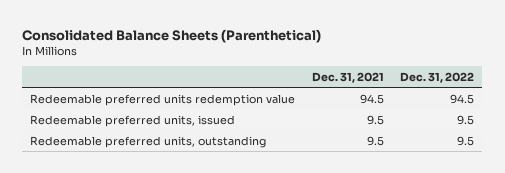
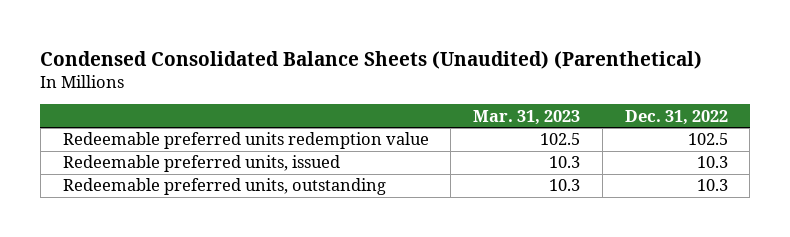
[22,28,322,43] Consolidated Balance Sheets (Parenthetical) -> [40,50,703,69] Condensed Consolidated Balance Sheets (Unaudited) (Parenthetical)
[311,71,384,83] Dec. 31, 2021 -> none
none -> [473,109,581,125] Mar. 31, 2023
[450,93,475,104] 94.5 -> [687,133,728,146] 102.5
[457,114,475,125] 9.5 -> [696,156,728,169] 10.3
[457,135,475,146] 9.5 -> [696,179,728,192] 10.3

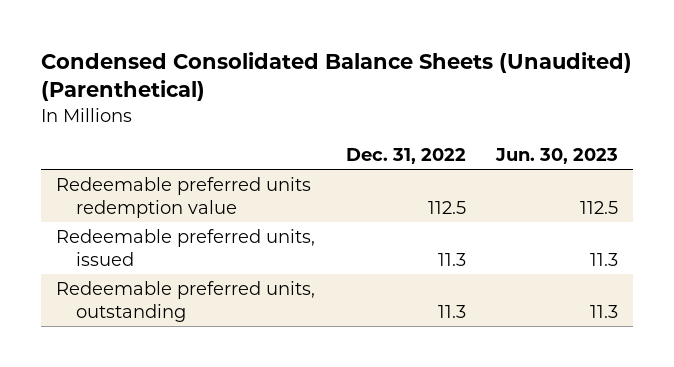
[473,109,581,125] Mar. 31, 2023 -> none
none -> [495,148,619,165] Jun. 30, 2023
[687,133,728,146] 102.5 -> [427,200,466,214] 112.5
[696,156,728,169] 10.3 -> [437,252,466,266] 11.3
[696,179,728,192] 10.3 -> [437,304,466,318] 11.3

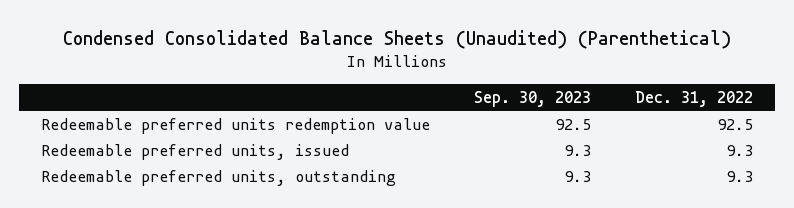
[495,148,619,165] Jun. 30, 2023 -> none
none -> [474,90,592,107] Sep. 30, 2023
[427,200,466,214] 112.5 -> [717,118,754,130] 92.5
[437,252,466,266] 11.3 -> [726,144,754,156] 9.3
[437,304,466,318] 11.3 -> [726,170,754,182] 9.3

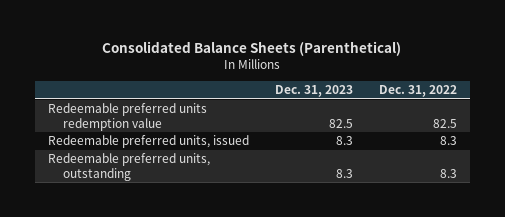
[63,30,732,50] Condensed Consolidated Balance Sheets (Unaudited) (Parenthetical) -> [102,40,402,56] Consolidated Balance Sheets (Parenthetical)
[474,90,592,107] Sep. 30, 2023 -> none
none -> [274,85,353,98] Dec. 31, 2023
[717,118,754,130] 92.5 -> [432,118,457,128] 82.5
[726,144,754,156] 9.3 -> [439,136,457,146] 8.3
[726,170,754,182] 9.3 -> [439,168,457,178] 8.3

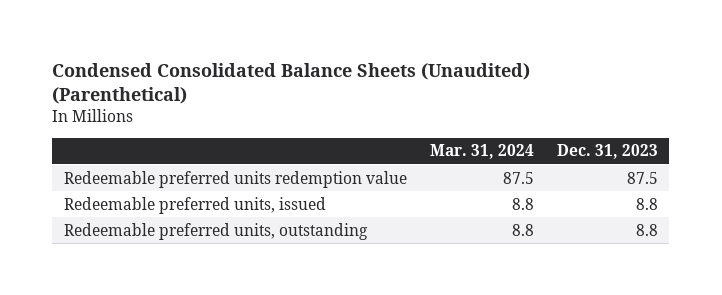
[102,40,402,56] Consolidated Balance Sheets (Parenthetical) -> [52,62,531,105] Condensed Consolidated Balance Sheets (Unaudited) (Parenthetical)
[378,85,457,98] Dec. 31, 2022 -> none
none -> [429,144,534,160] Mar. 31, 2024
[328,118,353,128] 82.5 -> [626,171,658,184] 87.5
[335,136,353,146] 8.3 -> [635,197,658,210] 8.8
[335,168,353,178] 8.3 -> [635,223,658,236] 8.8

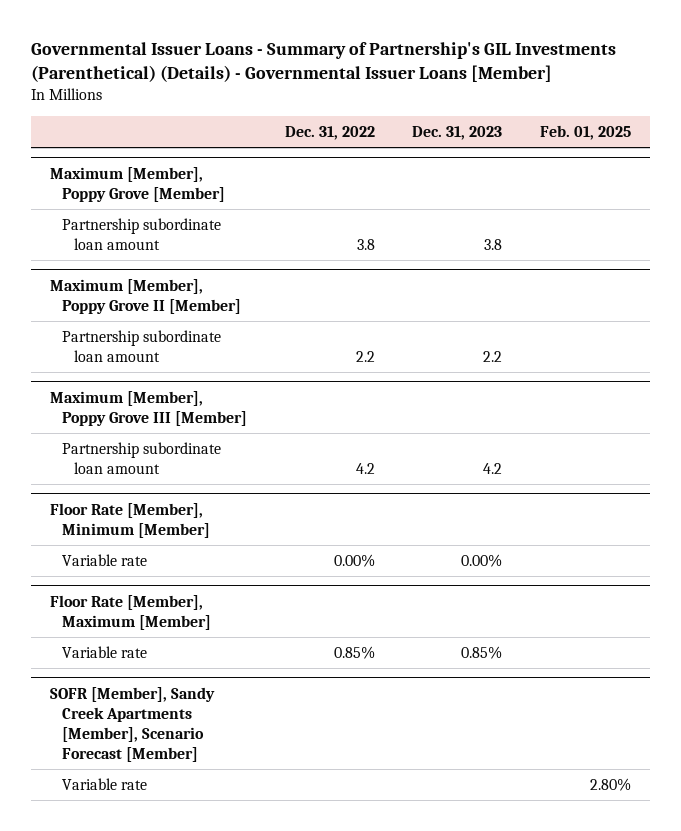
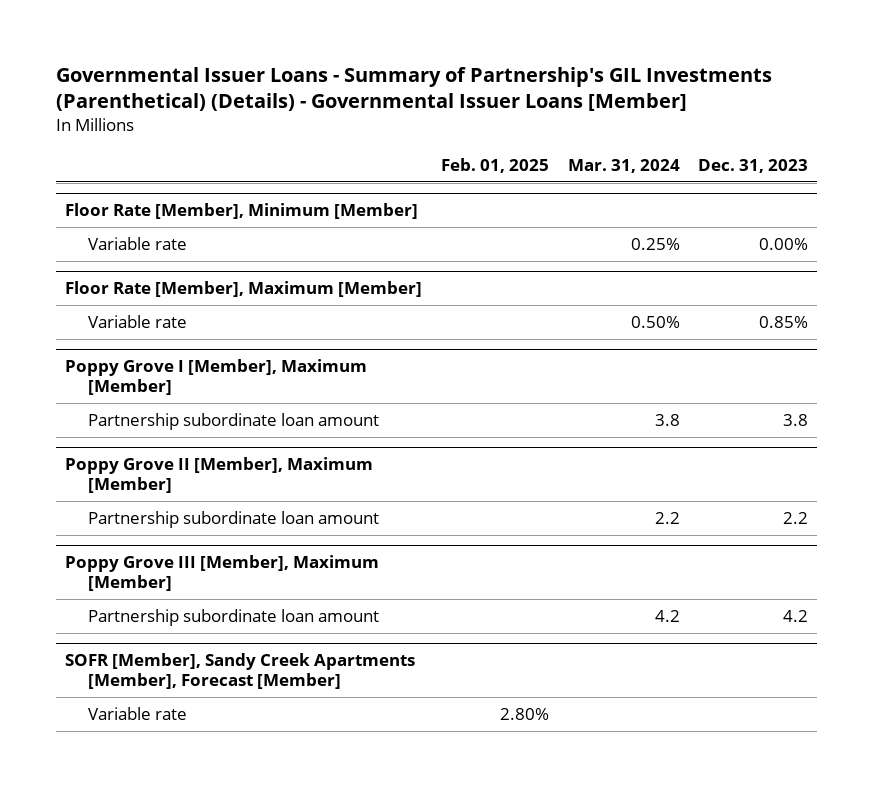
[284,125,375,140] Dec. 31, 2022 -> none
none -> [567,158,680,173] Mar. 31, 2024
[49,166,226,202] Maximum [Member], Poppy Grove [Member] -> none
[62,217,222,250] Partnership subordinate loan amount -> none
[49,278,242,314] Maximum [Member], Poppy Grove II [Member] -> none
[62,329,222,362] Partnership subordinate loan amount -> none
[49,390,248,426] Maximum [Member], Poppy Grove III [Member] -> none
[62,441,222,474] Partnership subordinate loan amount -> none
none -> [65,359,368,396] Poppy Grove I [Member], Maximum [Member]
none -> [88,412,380,430] Partnership subordinate loan amount
none -> [65,457,374,494] Poppy Grove II [Member], Maximum [Member]
none -> [88,510,380,528] Partnership subordinate loan amount
none -> [65,555,380,592] Poppy Grove III [Member], Maximum [Member]
none -> [88,608,380,626] Partnership subordinate loan amount
[49,686,215,762] SOFR [Member], Sandy Creek Apartments [Member], Scenario Forecast [Member] -> [65,653,416,690] SOFR [Member], Sandy Creek Apartments [Member], Forecast [Member]

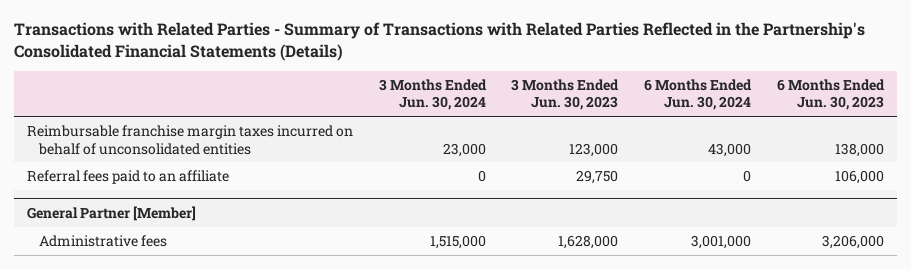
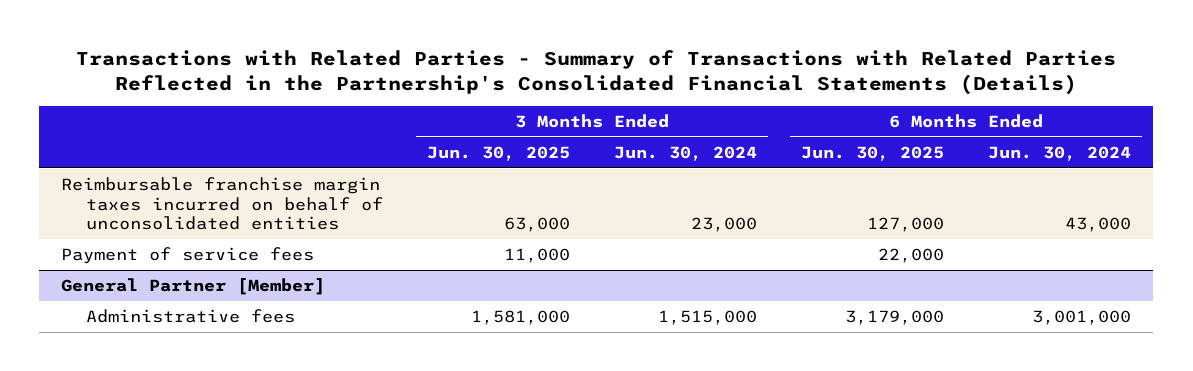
[511,78,620,111] 3 Months Ended Jun. 30, 2023 -> none
[777,78,886,111] 6 Months Ended Jun. 30, 2023 -> none
none -> [426,145,570,161] Jun. 30, 2025
none -> [801,145,945,161] Jun. 30, 2025
[26,169,229,184] Referral fees paid to an affiliate -> none
none -> [61,247,315,265] Payment of service fees

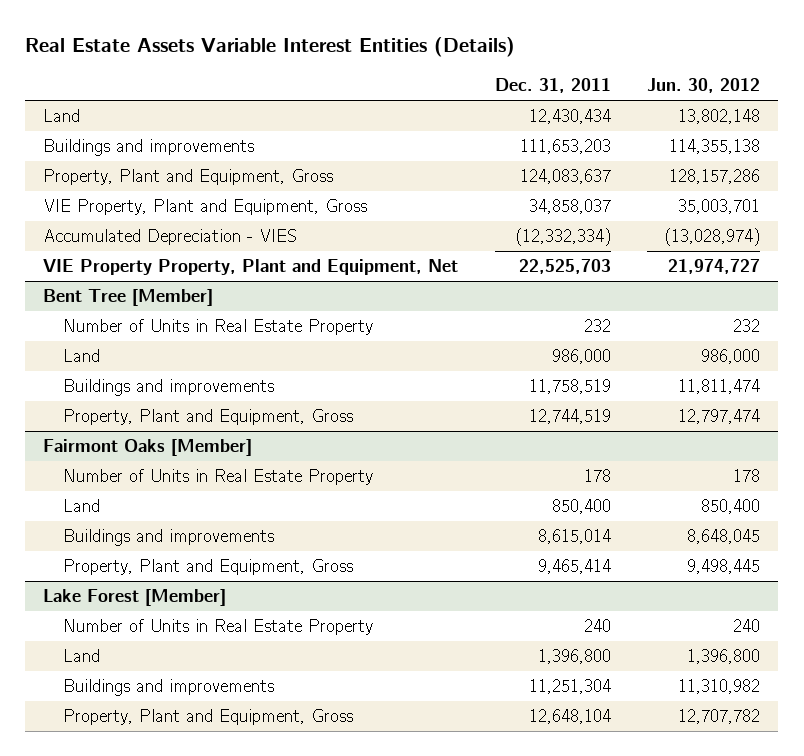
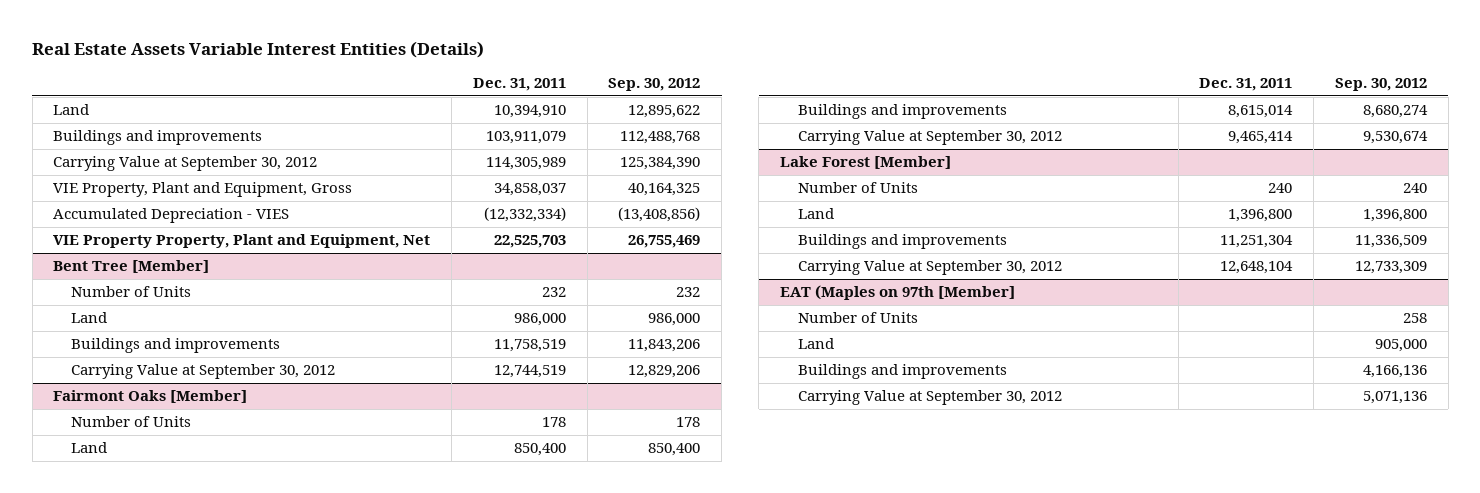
[647,78,761,94] Jun. 30, 2012 -> none
none -> [608,78,701,92] Sep. 30, 2012
[43,169,334,186] Property, Plant and Equipment, Gross -> none
[528,109,611,125] 12,430,434 -> [493,105,566,119] 10,394,910
[519,139,611,155] 111,653,203 -> [485,131,566,145] 103,911,079
none -> [53,156,318,172] Carrying Value at September 30, 2012
[63,319,374,336] Number of Units in Real Estate Property -> [71,286,192,298] Number of Units
[63,409,354,426] Property, Plant and Equipment, Gross -> [71,364,336,380] Carrying Value at September 30, 2012
[63,469,374,486] Number of Units in Real Estate Property -> [71,416,192,428] Number of Units
[63,559,354,576] Property, Plant and Equipment, Gross -> [798,130,1063,146] Carrying Value at September 30, 2012
[63,619,374,636] Number of Units in Real Estate Property -> [798,182,919,194] Number of Units
[63,709,354,726] Property, Plant and Equipment, Gross -> [798,260,1063,276] Carrying Value at September 30, 2012
none -> [779,285,1015,301] EAT (Maples on 97th [Member]
none -> [798,312,919,324] Number of Units
none -> [798,338,835,350] Land
none -> [798,364,1008,380] Buildings and improvements
none -> [798,390,1063,406] Carrying Value at September 30, 2012

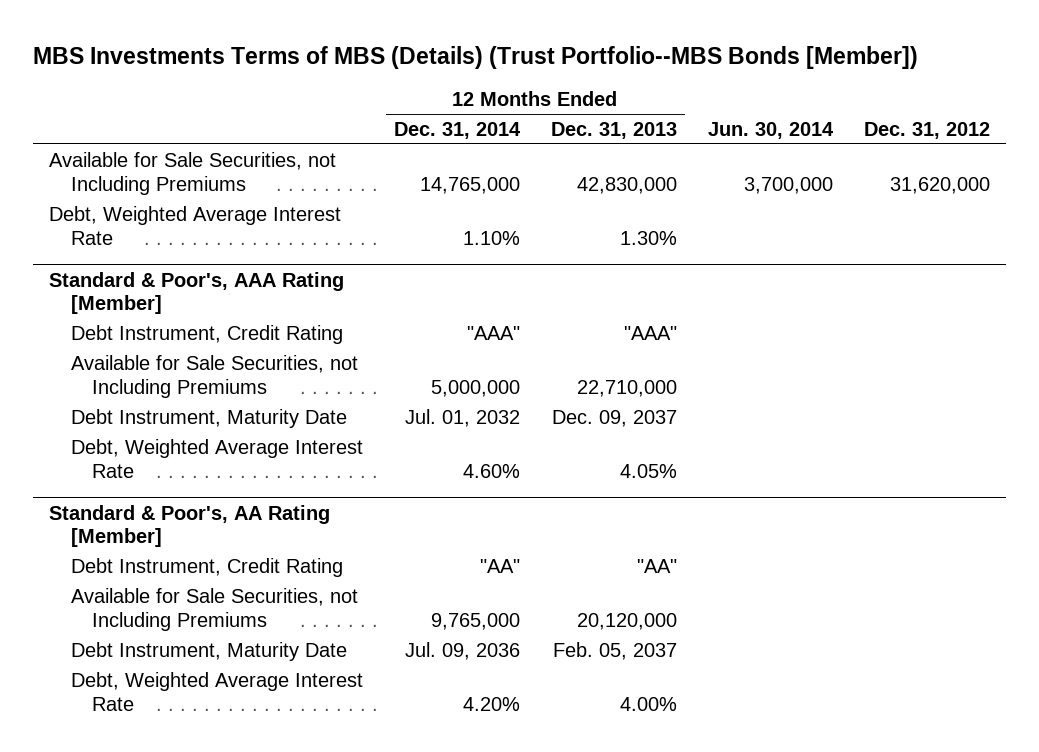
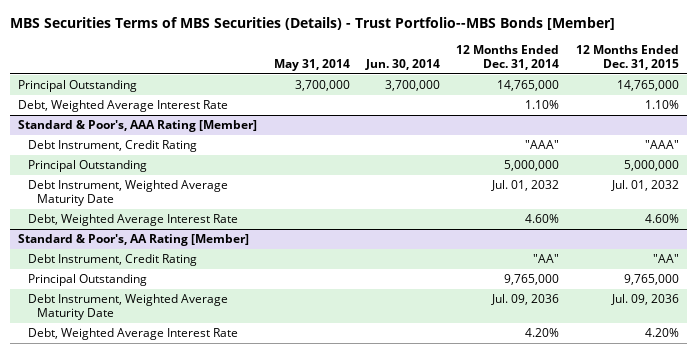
[33,46,919,70] MBS Investments Terms of MBS (Details) (Trust Portfolio--MBS Bonds [Member]) -> [10,16,616,30] MBS Securities Terms of MBS Securities (Details) - Trust Portfolio--MBS Bonds [Member]
[550,121,677,139] Dec. 31, 2013 -> none
[863,121,990,139] Dec. 31, 2012 -> none
none -> [273,58,350,71] May 31, 2014
none -> [575,44,679,70] 12 Months Ended Dec. 31, 2015
[48,151,336,195] Available for Sale Securities, not Including Premiums -> [18,80,138,93] Principal Outstanding
[70,354,358,398] Available for Sale Securities, not Including Premiums -> [27,160,147,173] Principal Outstanding
[70,408,347,428] Debt Instrument, Maturity Date -> [27,180,228,207] Debt Instrument, Weighted Average Maturity Date
[70,587,358,631] Available for Sale Securities, not Including Premiums -> [27,274,147,287] Principal Outstanding
[70,641,347,661] Debt Instrument, Maturity Date -> [27,294,228,321] Debt Instrument, Weighted Average Maturity Date

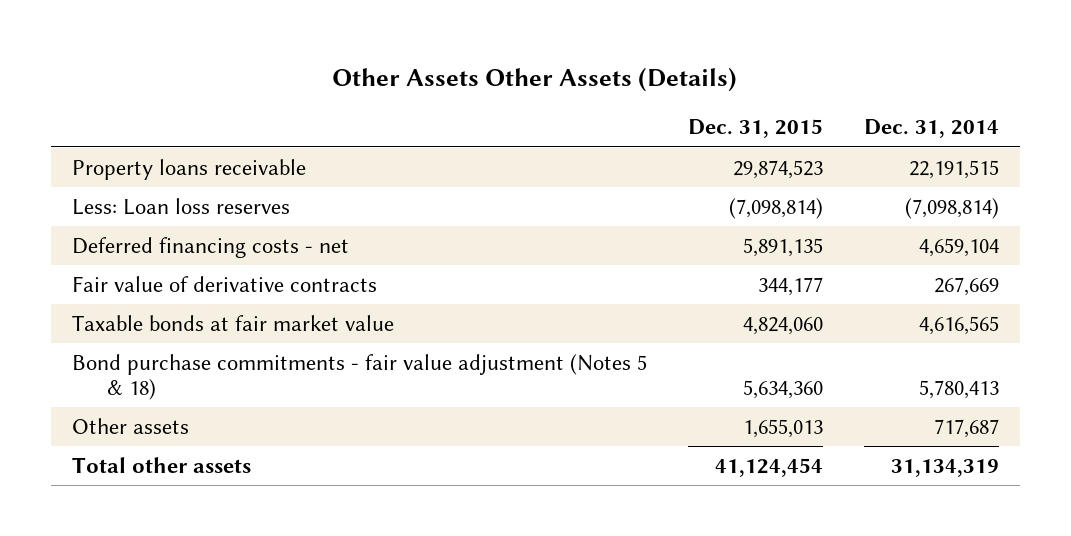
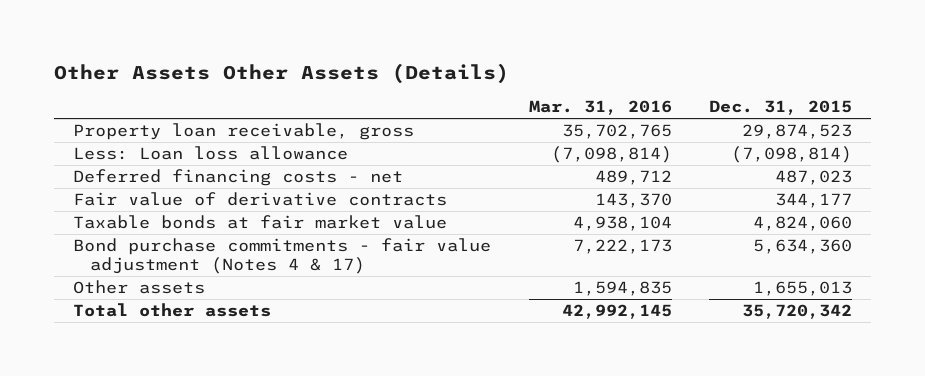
[864,119,1000,139] Dec. 31, 2014 -> none
none -> [528,100,672,116] Mar. 31, 2016
[71,158,306,180] Property loans receivable -> [72,123,414,141] Property loan receivable, gross
[71,197,290,215] Less: Loan loss reserves -> [72,146,348,161] Less: Loan loss allowance
[742,237,823,257] 5,891,135 -> [775,170,853,186] 487,023
[71,353,647,401] Bond purchase commitments - fair value adjustment (Notes 5 & 18) -> [72,238,491,274] Bond purchase commitments - fair value adjustment (Notes 4 & 17)
[714,457,823,477] 41,124,454 -> [742,304,853,320] 35,720,342

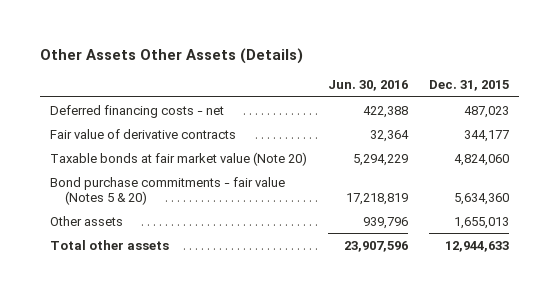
[528,100,672,116] Mar. 31, 2016 -> none
none -> [328,80,409,92] Jun. 30, 2016
[72,123,414,141] Property loan receivable, gross -> none
[72,146,348,161] Less: Loan loss allowance -> none
[72,215,447,230] Taxable bonds at fair market value -> [50,151,308,166] Taxable bonds at fair market value (Note 20)
[72,238,491,274] Bond purchase commitments - fair value adjustment (Notes 4 & 17) -> [50,176,286,205] Bond purchase commitments - fair value (Notes 5 & 20)
[742,304,853,320] 35,720,342 -> [445,240,510,252] 12,944,633

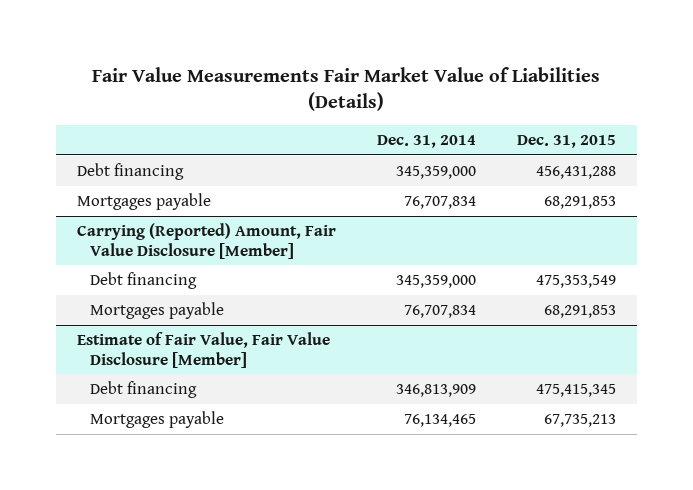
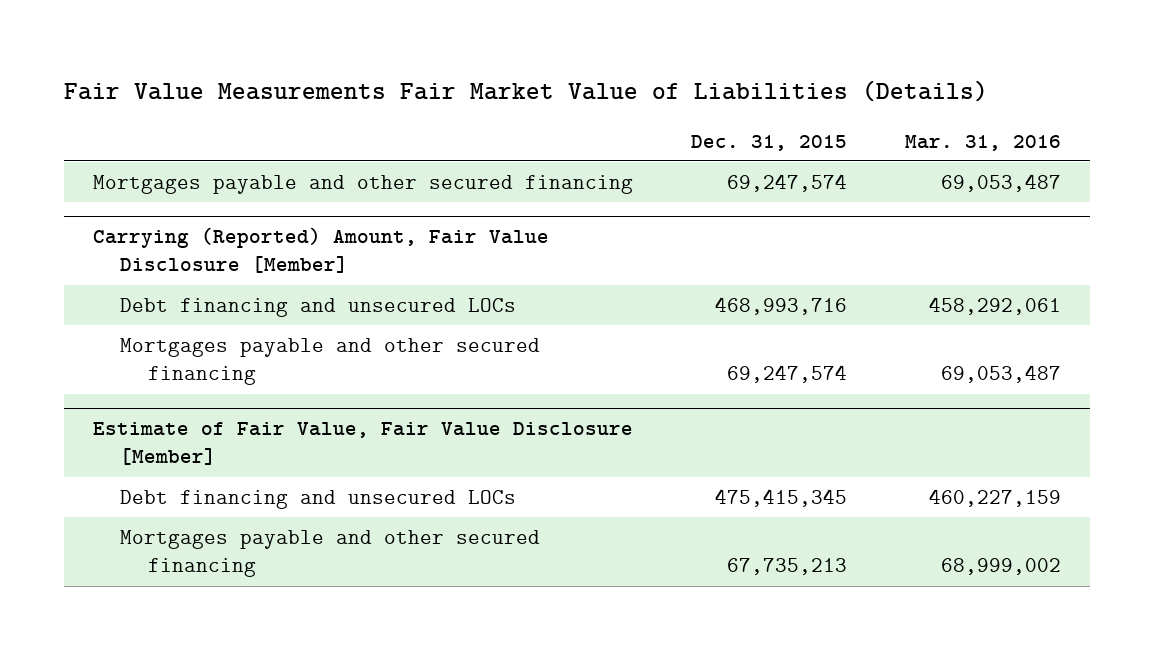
[376,135,476,149] Dec. 31, 2014 -> none
none -> [905,134,1062,151] Mar. 31, 2016
[76,163,184,181] Debt financing -> none
[76,193,211,211] Mortgages payable -> [93,174,634,194] Mortgages payable and other secured financing
[544,196,617,210] 68,291,853 -> [727,173,848,192] 69,247,574
[89,272,197,290] Debt financing -> none
none -> [120,297,517,317] Debt financing and unsecured LOCs
[89,302,224,320] Mortgages payable -> [120,337,541,386] Mortgages payable and other secured financing
[544,305,617,319] 68,291,853 -> [727,365,848,384] 69,247,574
[89,381,197,399] Debt financing -> [120,489,517,509] Debt financing and unsecured LOCs
[89,411,224,429] Mortgages payable -> [120,529,541,578] Mortgages payable and other secured financing

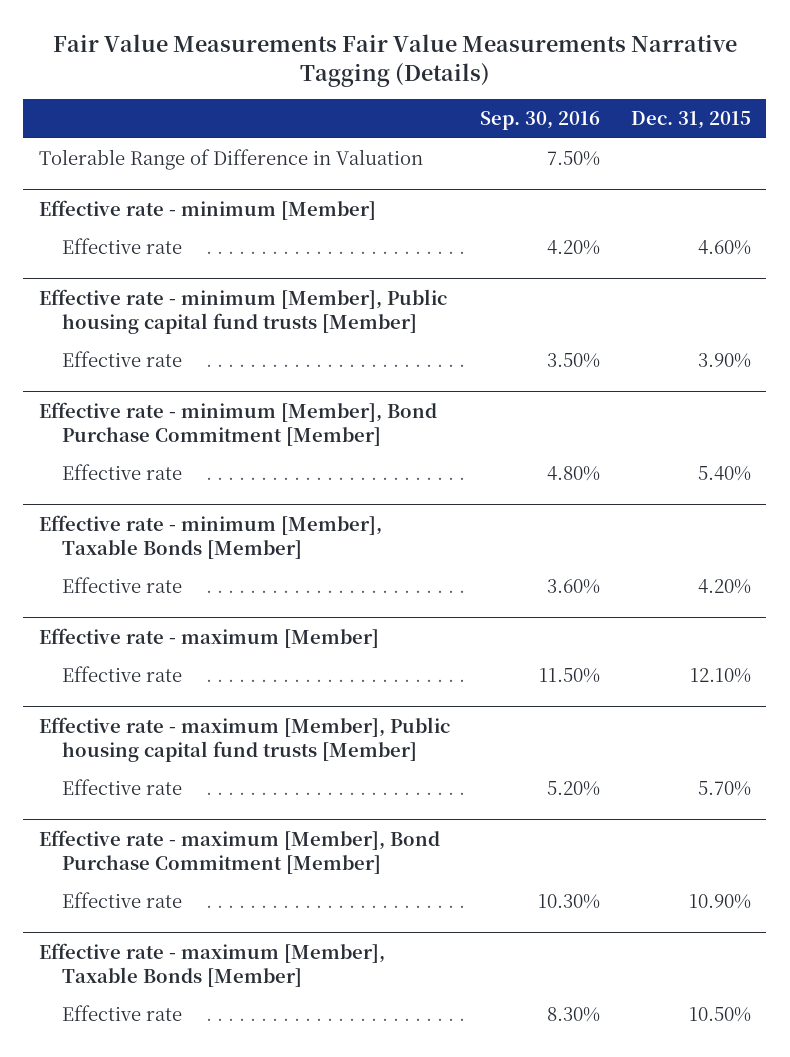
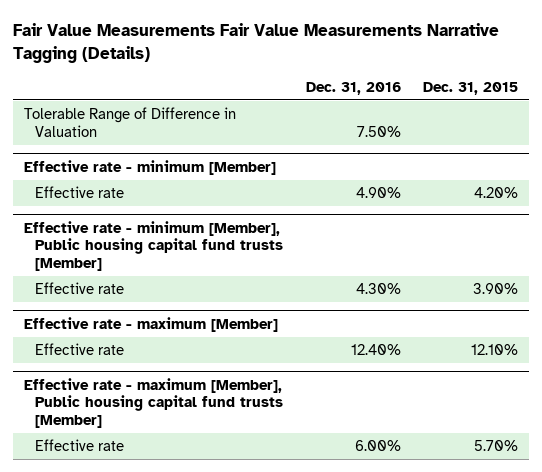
[480,111,601,131] Sep. 30, 2016 -> none
none -> [305,81,401,95] Dec. 31, 2016
[697,240,751,256] 4.60% -> [474,187,519,199] 4.20%
[38,401,437,446] Effective rate - minimum [Member], Bond Purchase Commitment [Member] -> none
[62,464,183,481] Effective rate -> none
[38,514,382,559] Effective rate - minimum [Member], Taxable Bonds [Member] -> none
[62,577,183,594] Effective rate -> none
[38,829,440,874] Effective rate - maximum [Member], Bond Purchase Commitment [Member] -> none
[62,892,183,909] Effective rate -> none
[38,942,385,987] Effective rate - maximum [Member], Taxable Bonds [Member] -> none
[62,1005,183,1022] Effective rate -> none

